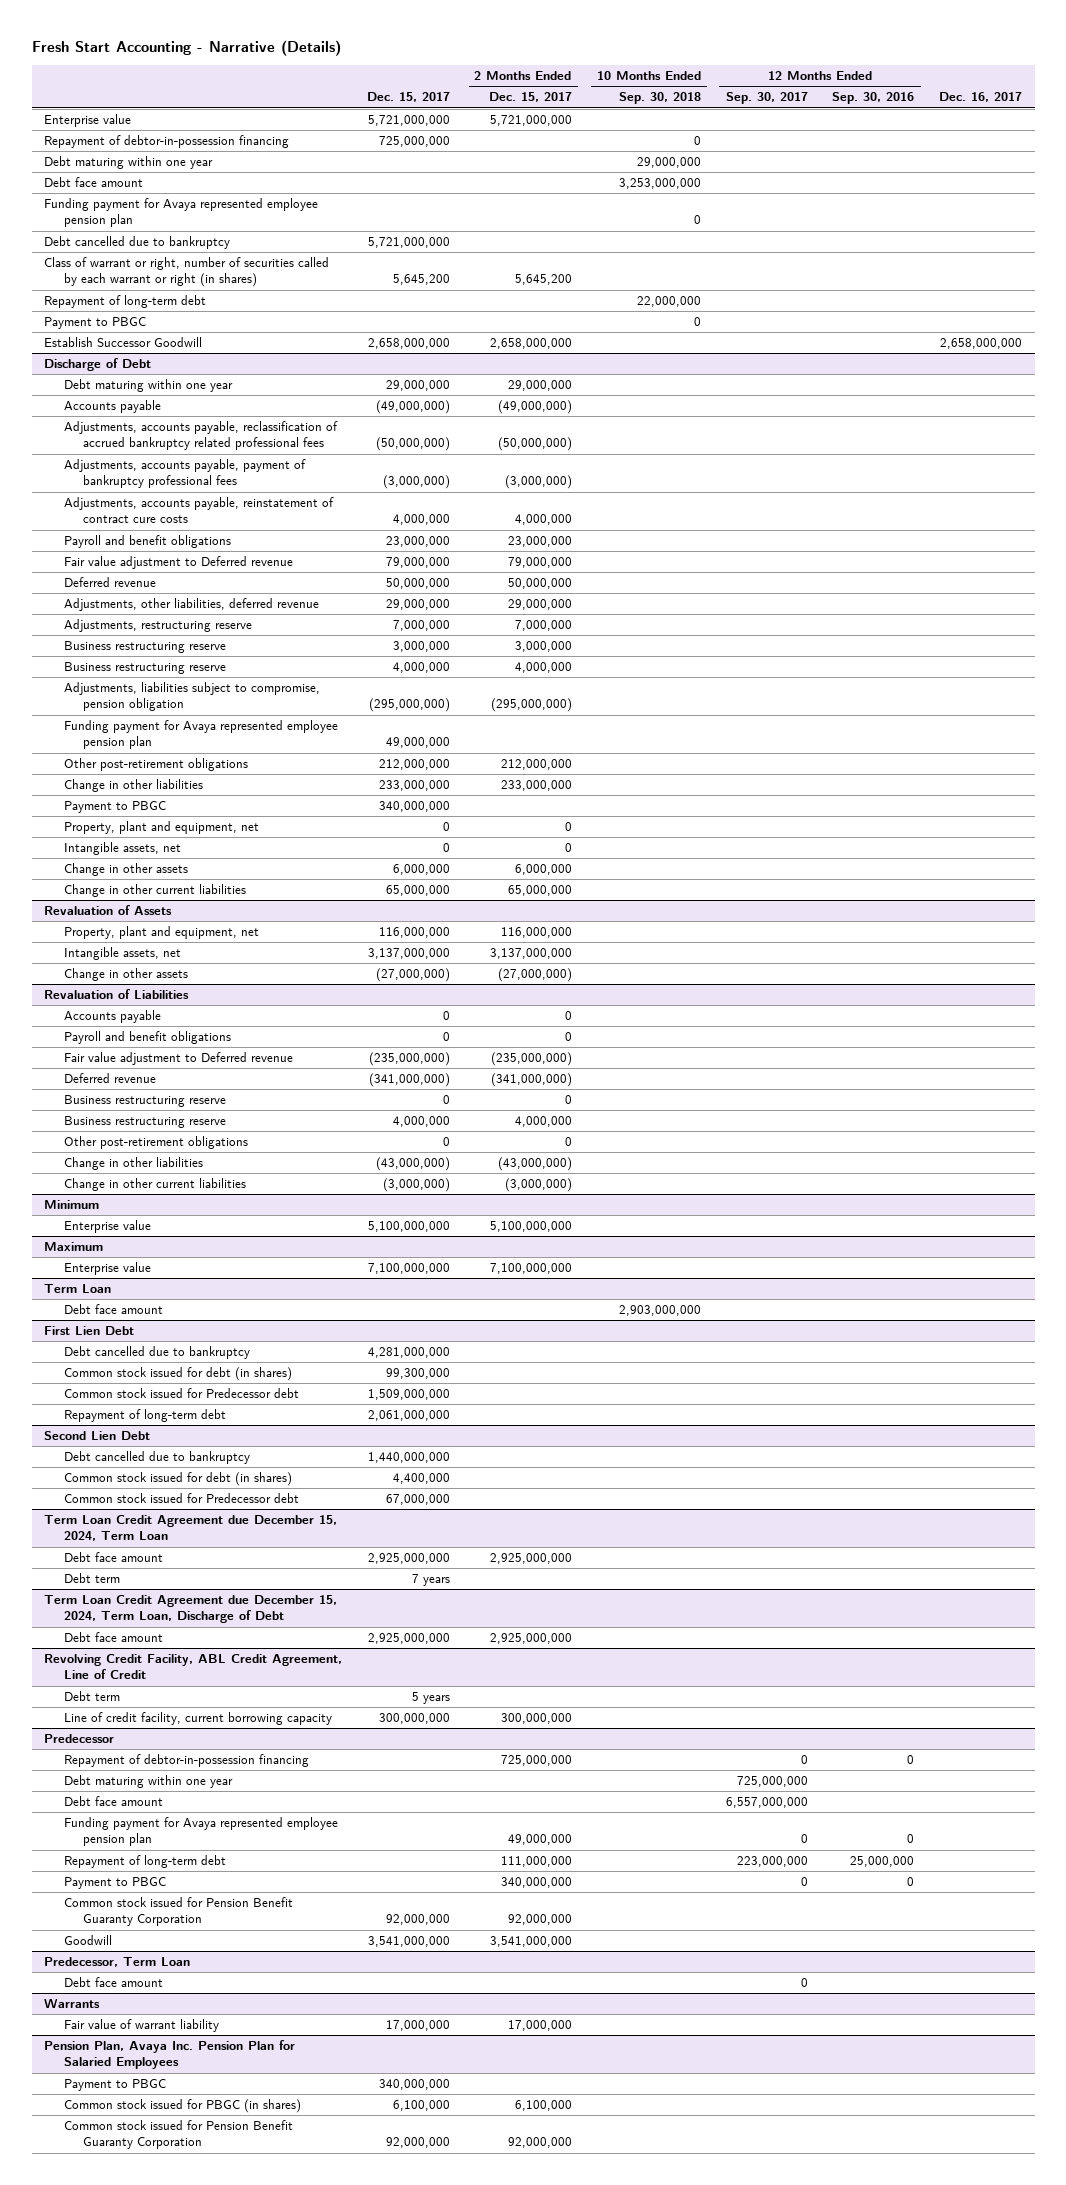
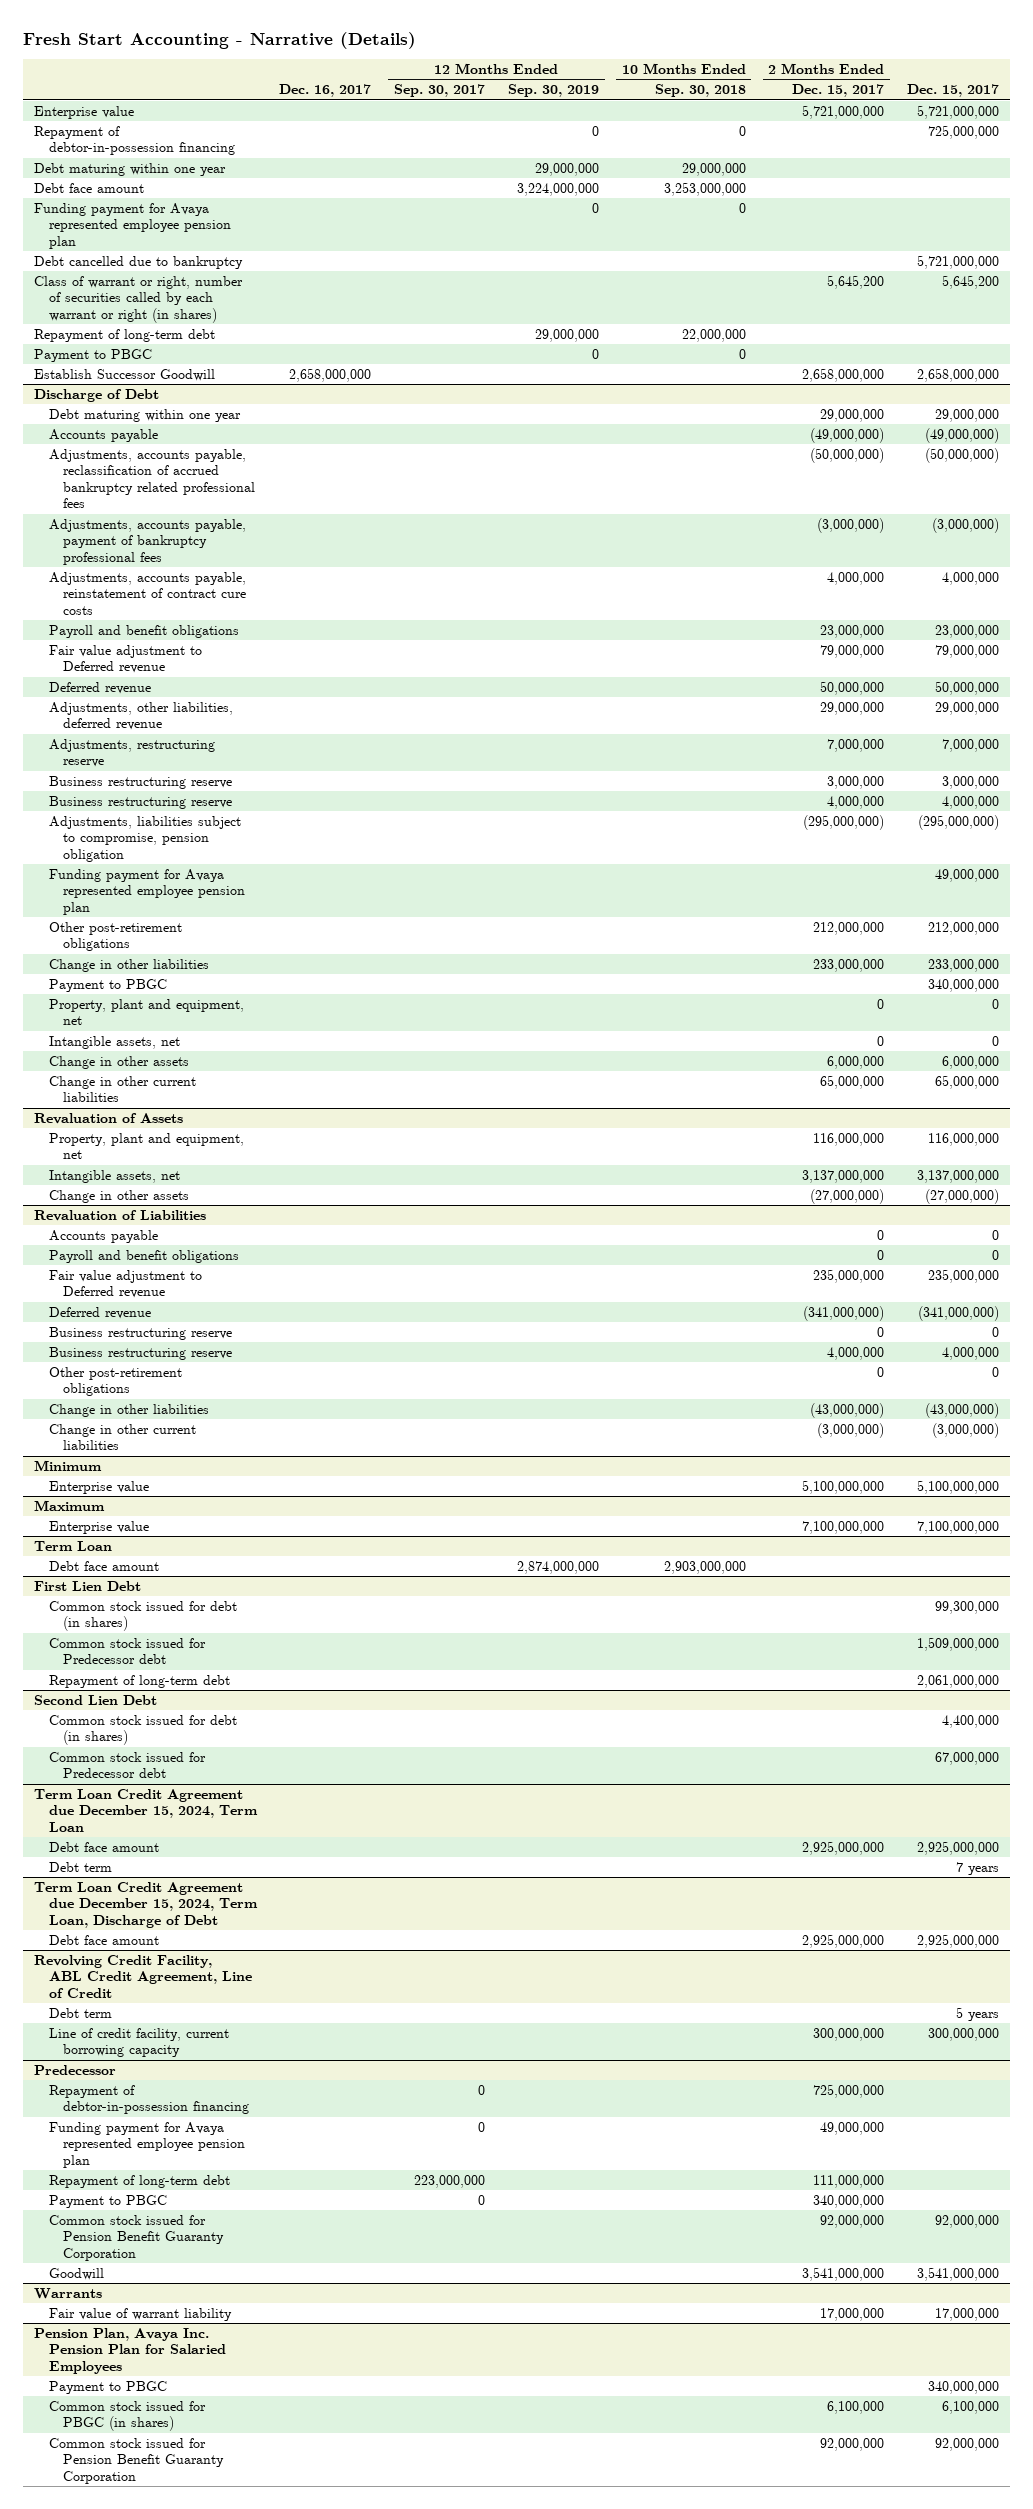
[832,92,915,105] Sep. 30, 2016 -> none
none -> [507,84,599,98] Sep. 30, 2019
[369,1052,451,1067] (235,000,000) -> [928,1269,1000,1284] 235,000,000
[490,1052,572,1067] (235,000,000) -> [813,1269,885,1284] 235,000,000
[63,1346,250,1360] Debt cancelled due to bankruptcy -> none
[63,1451,250,1465] Debt cancelled due to bankruptcy -> none
[63,1775,233,1789] Debt maturing within one year -> none
[63,1796,163,1807] Debt face amount -> none
[44,1957,191,1968] Predecessor, Term Loan -> none
[63,1977,163,1988] Debt face amount -> none

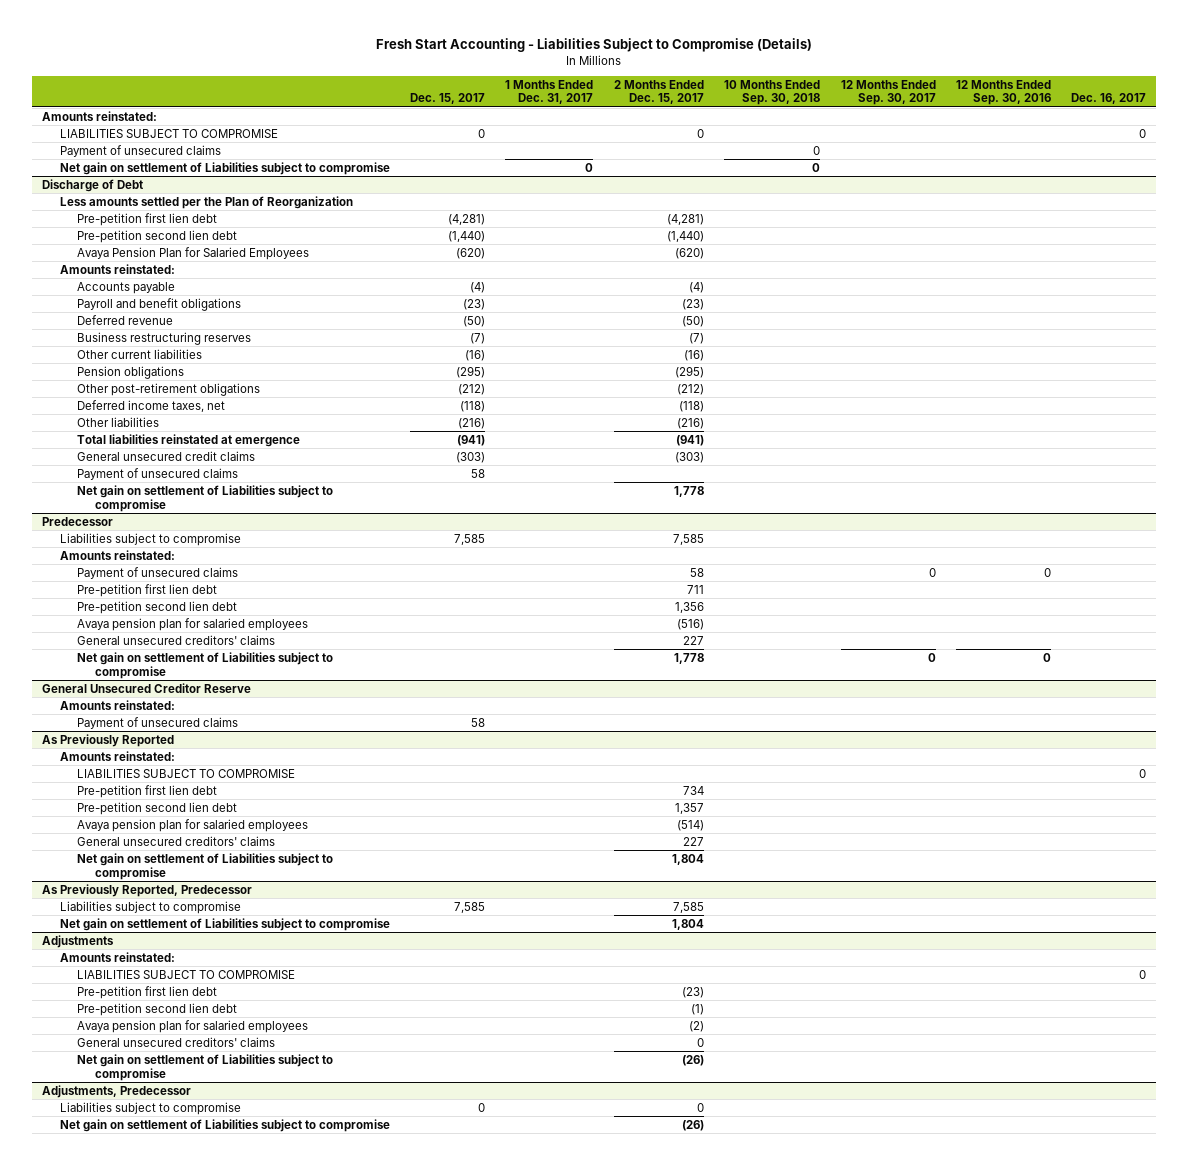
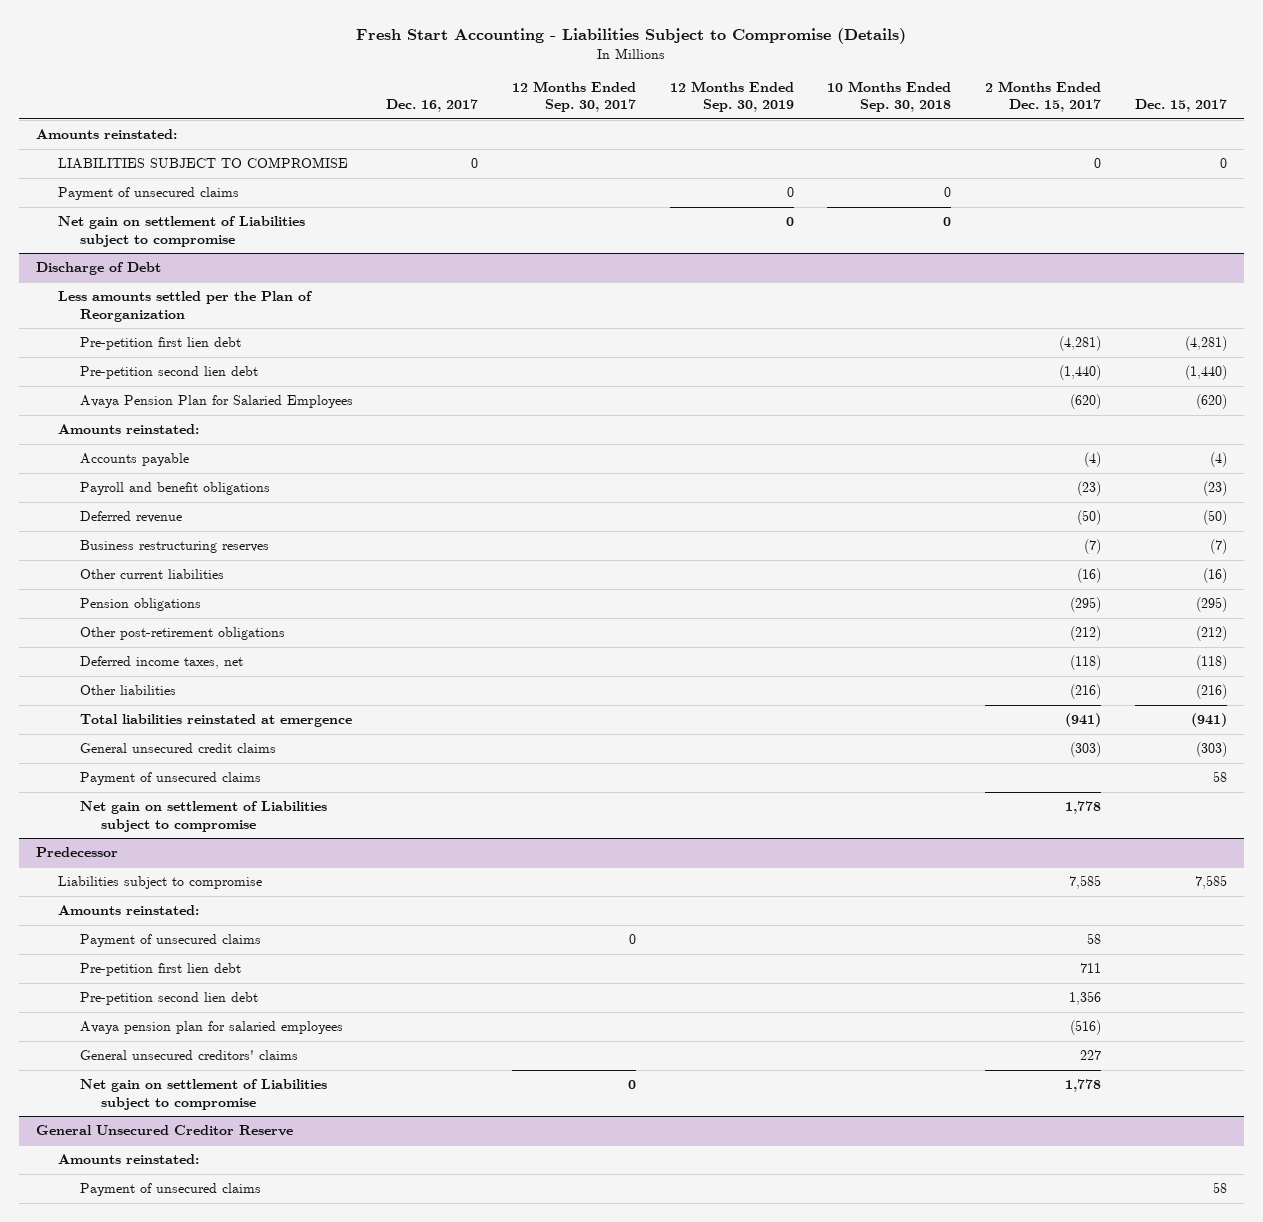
[505,79,594,105] 1 Months Ended Dec. 31, 2017 -> none
[955,79,1051,106] 12 Months Ended Sep. 30, 2016 -> none
none -> [669,80,794,113] 12 Months Ended Sep. 30, 2019
[42,733,175,747] As Previously Reported -> none
[59,750,175,761] Amounts reinstated: -> none
[77,768,296,778] LIABILITIES SUBJECT TO COMPROMISE -> none
[77,784,218,798] Pre-petition first lien debt -> none
[77,801,238,815] Pre-petition second lien debt -> none
[77,818,309,832] Avaya pension plan for salaried employees -> none
[77,835,276,846] General unsecured creditors' claims -> none
[77,852,334,880] Net gain on settlement of Liabilities subject to compromise -> none
[42,883,253,897] As Previously Reported, Predecessor -> none
[59,900,241,914] Liabilities subject to compromise -> none
[59,917,390,931] Net gain on settlement of Liabilities subject to compromise -> none
[42,934,115,948] Adjustments -> none
[59,951,175,962] Amounts reinstated: -> none
[77,969,296,979] LIABILITIES SUBJECT TO COMPROMISE -> none
[77,985,218,999] Pre-petition first lien debt -> none
[77,1002,238,1016] Pre-petition second lien debt -> none
[77,1019,309,1033] Avaya pension plan for salaried employees -> none
[77,1036,276,1047] General unsecured creditors' claims -> none
[77,1053,334,1081] Net gain on settlement of Liabilities subject to compromise -> none
[42,1084,192,1098] Adjustments, Predecessor -> none
[59,1101,241,1115] Liabilities subject to compromise -> none
[59,1118,390,1132] Net gain on settlement of Liabilities subject to compromise -> none

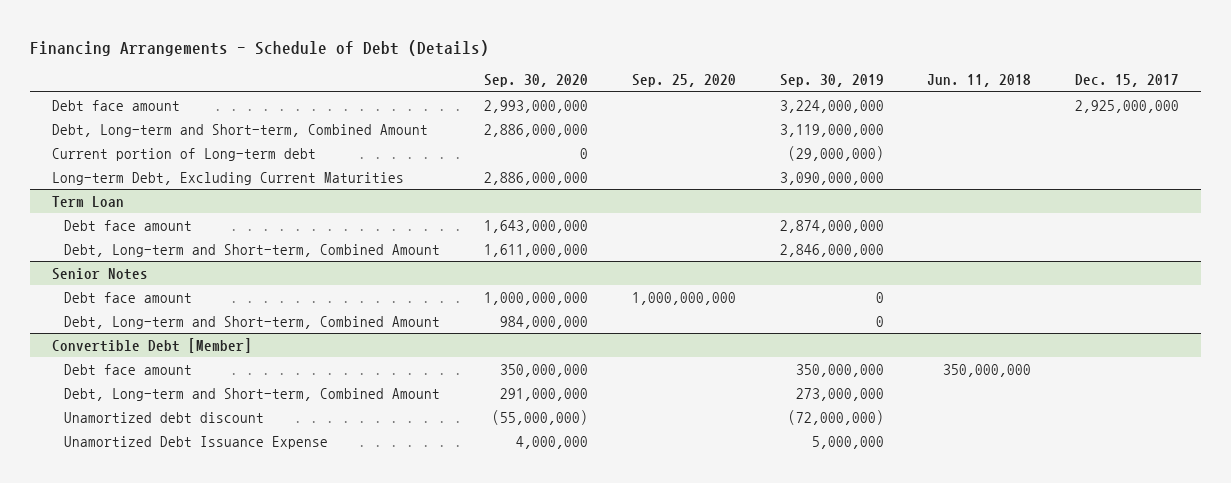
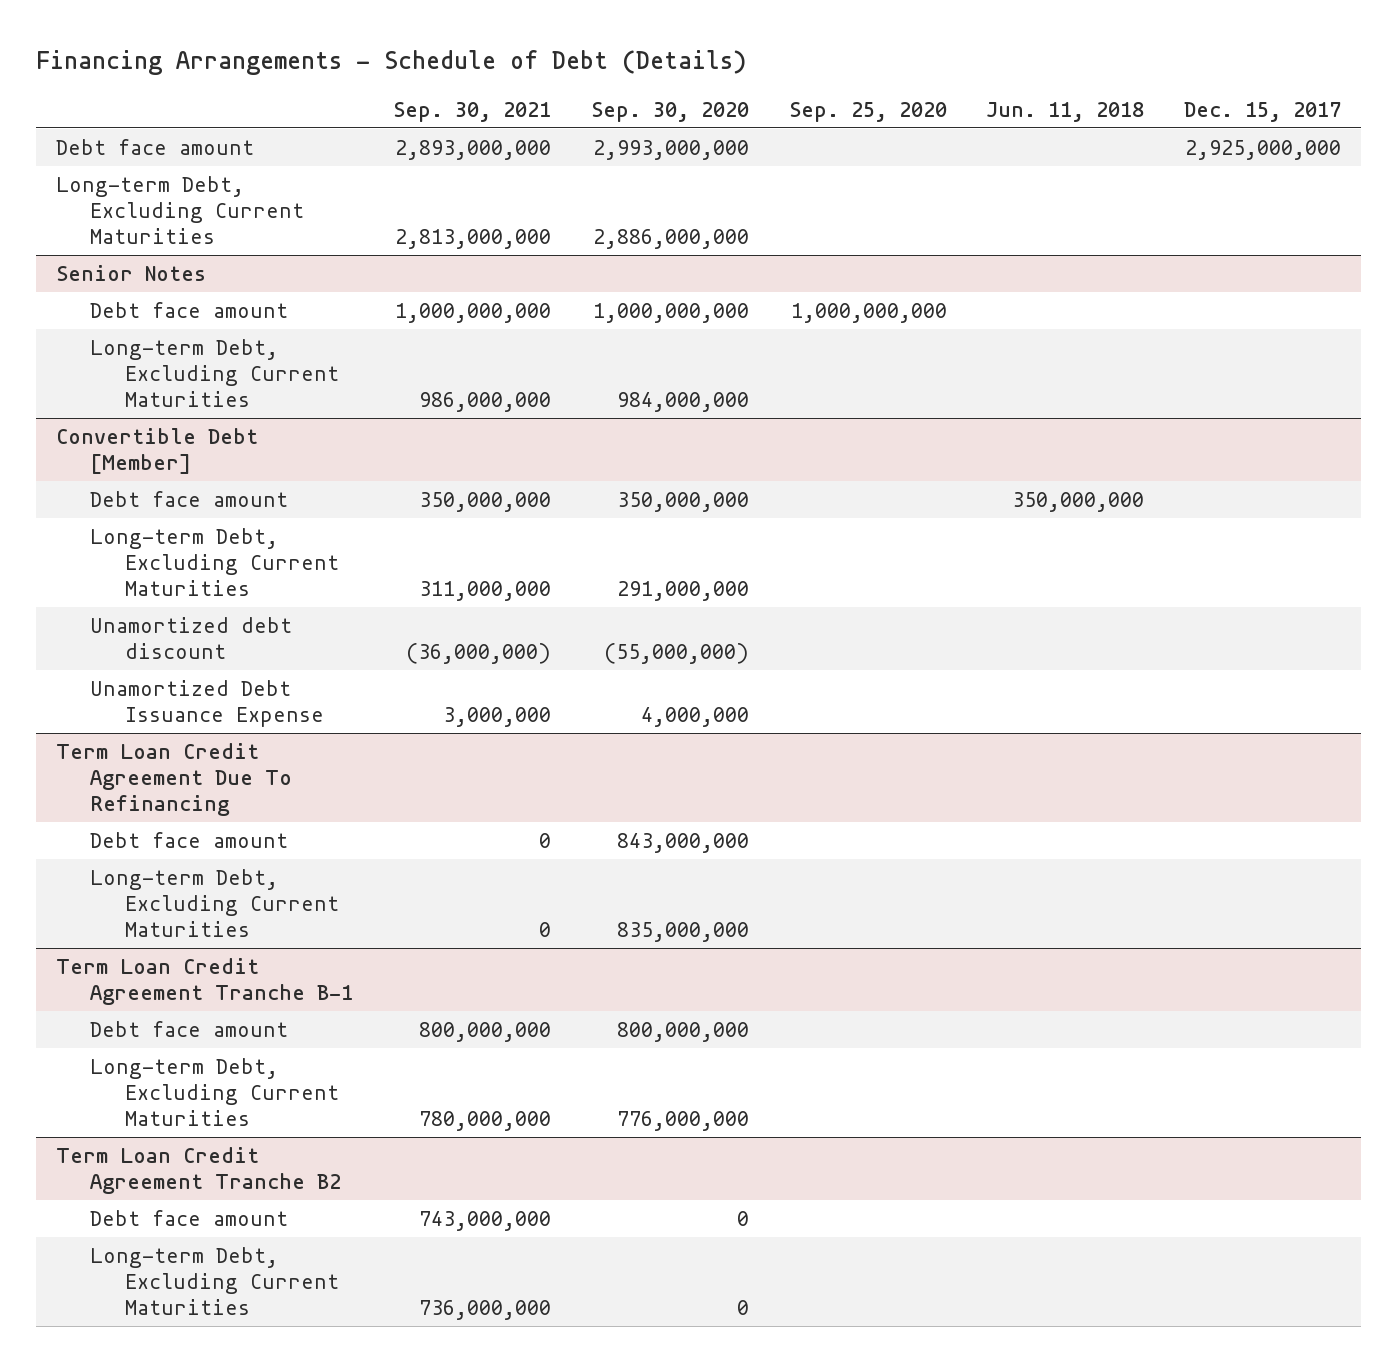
[779,74,884,88] Sep. 30, 2019 -> none
none -> [393,101,552,122] Sep. 30, 2021
[51,123,428,137] Debt, Long-term and Short-term, Combined Amount -> none
[51,147,316,161] Current portion of Long-term debt -> none
[51,195,124,207] Term Loan -> none
[64,219,193,231] Debt face amount -> none
[64,243,441,257] Debt, Long-term and Short-term, Combined Amount -> none
[64,315,441,329] Debt, Long-term and Short-term, Combined Amount -> [90,338,339,407] Long-term Debt, Excluding Current Maturities
[64,387,441,401] Debt, Long-term and Short-term, Combined Amount -> [90,527,339,596] Long-term Debt, Excluding Current Maturities
none -> [56,742,293,816] Term Loan Credit Agreement Due To Refinancing
none -> [90,831,289,848] Debt face amount
none -> [90,868,339,937] Long-term Debt, Excluding Current Maturities
none -> [56,957,354,1005] Term Loan Credit Agreement Tranche B-1
none -> [90,1020,289,1037] Debt face amount
none -> [90,1057,339,1126] Long-term Debt, Excluding Current Maturities
none -> [56,1146,342,1194] Term Loan Credit Agreement Tranche B2
none -> [90,1209,289,1226] Debt face amount
none -> [90,1246,339,1315] Long-term Debt, Excluding Current Maturities

